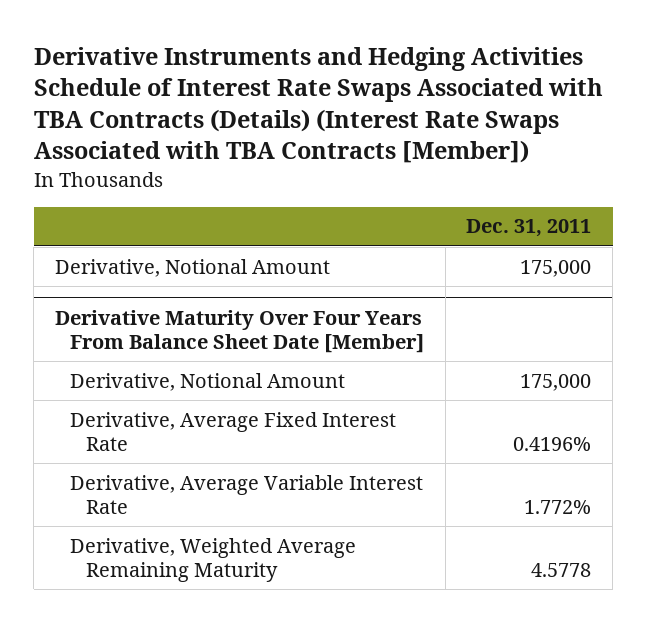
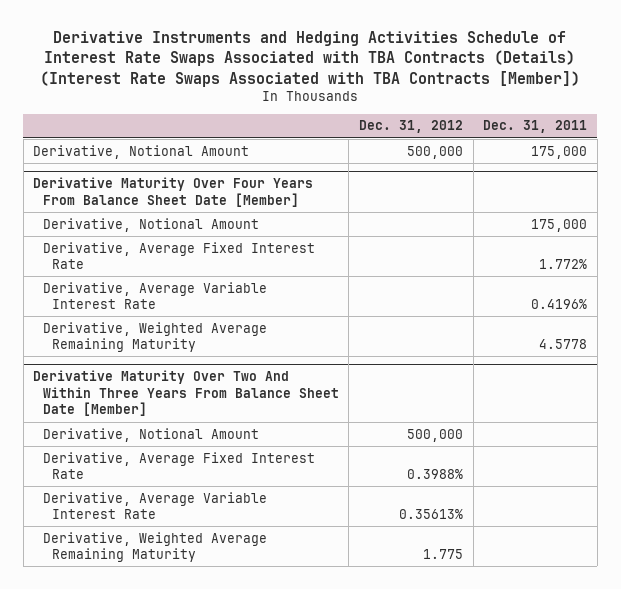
none -> [358,120,463,134] Dec. 31, 2012
[513,436,592,451] 0.4196% -> [539,259,588,270] 1.772%
[524,499,592,514] 1.772% -> [531,299,588,310] 0.4196%
none -> [33,369,339,417] Derivative Maturity Over Two And Within Three Years From Balance Sheet Date [Member]
none -> [42,427,259,442] Derivative, Notional Amount
none -> [42,451,315,480] Derivative, Average Fixed Interest Rate
none -> [42,491,267,520] Derivative, Average Variable Interest Rate
none -> [42,531,267,563] Derivative, Weighted Average Remaining Maturity

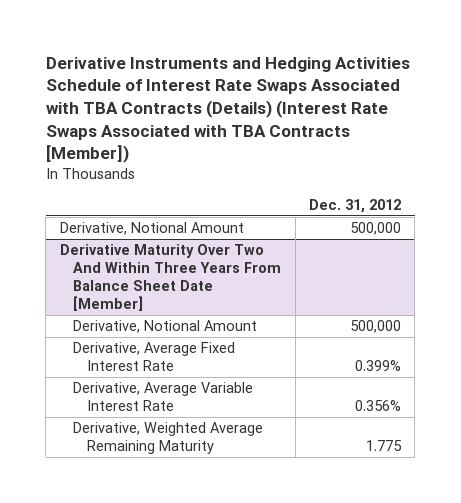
[483,120,588,134] Dec. 31, 2011 -> none
[33,176,314,207] Derivative Maturity Over Four Years From Balance Sheet Date [Member] -> none
[42,217,259,232] Derivative, Notional Amount -> none
[42,241,315,270] Derivative, Average Fixed Interest Rate -> none
[42,281,267,310] Derivative, Average Variable Interest Rate -> none
[42,321,267,353] Derivative, Weighted Average Remaining Maturity -> none
[406,469,463,480] 0.3988% -> [355,360,402,372] 0.399%
[398,509,463,520] 0.35613% -> [355,400,402,412] 0.356%

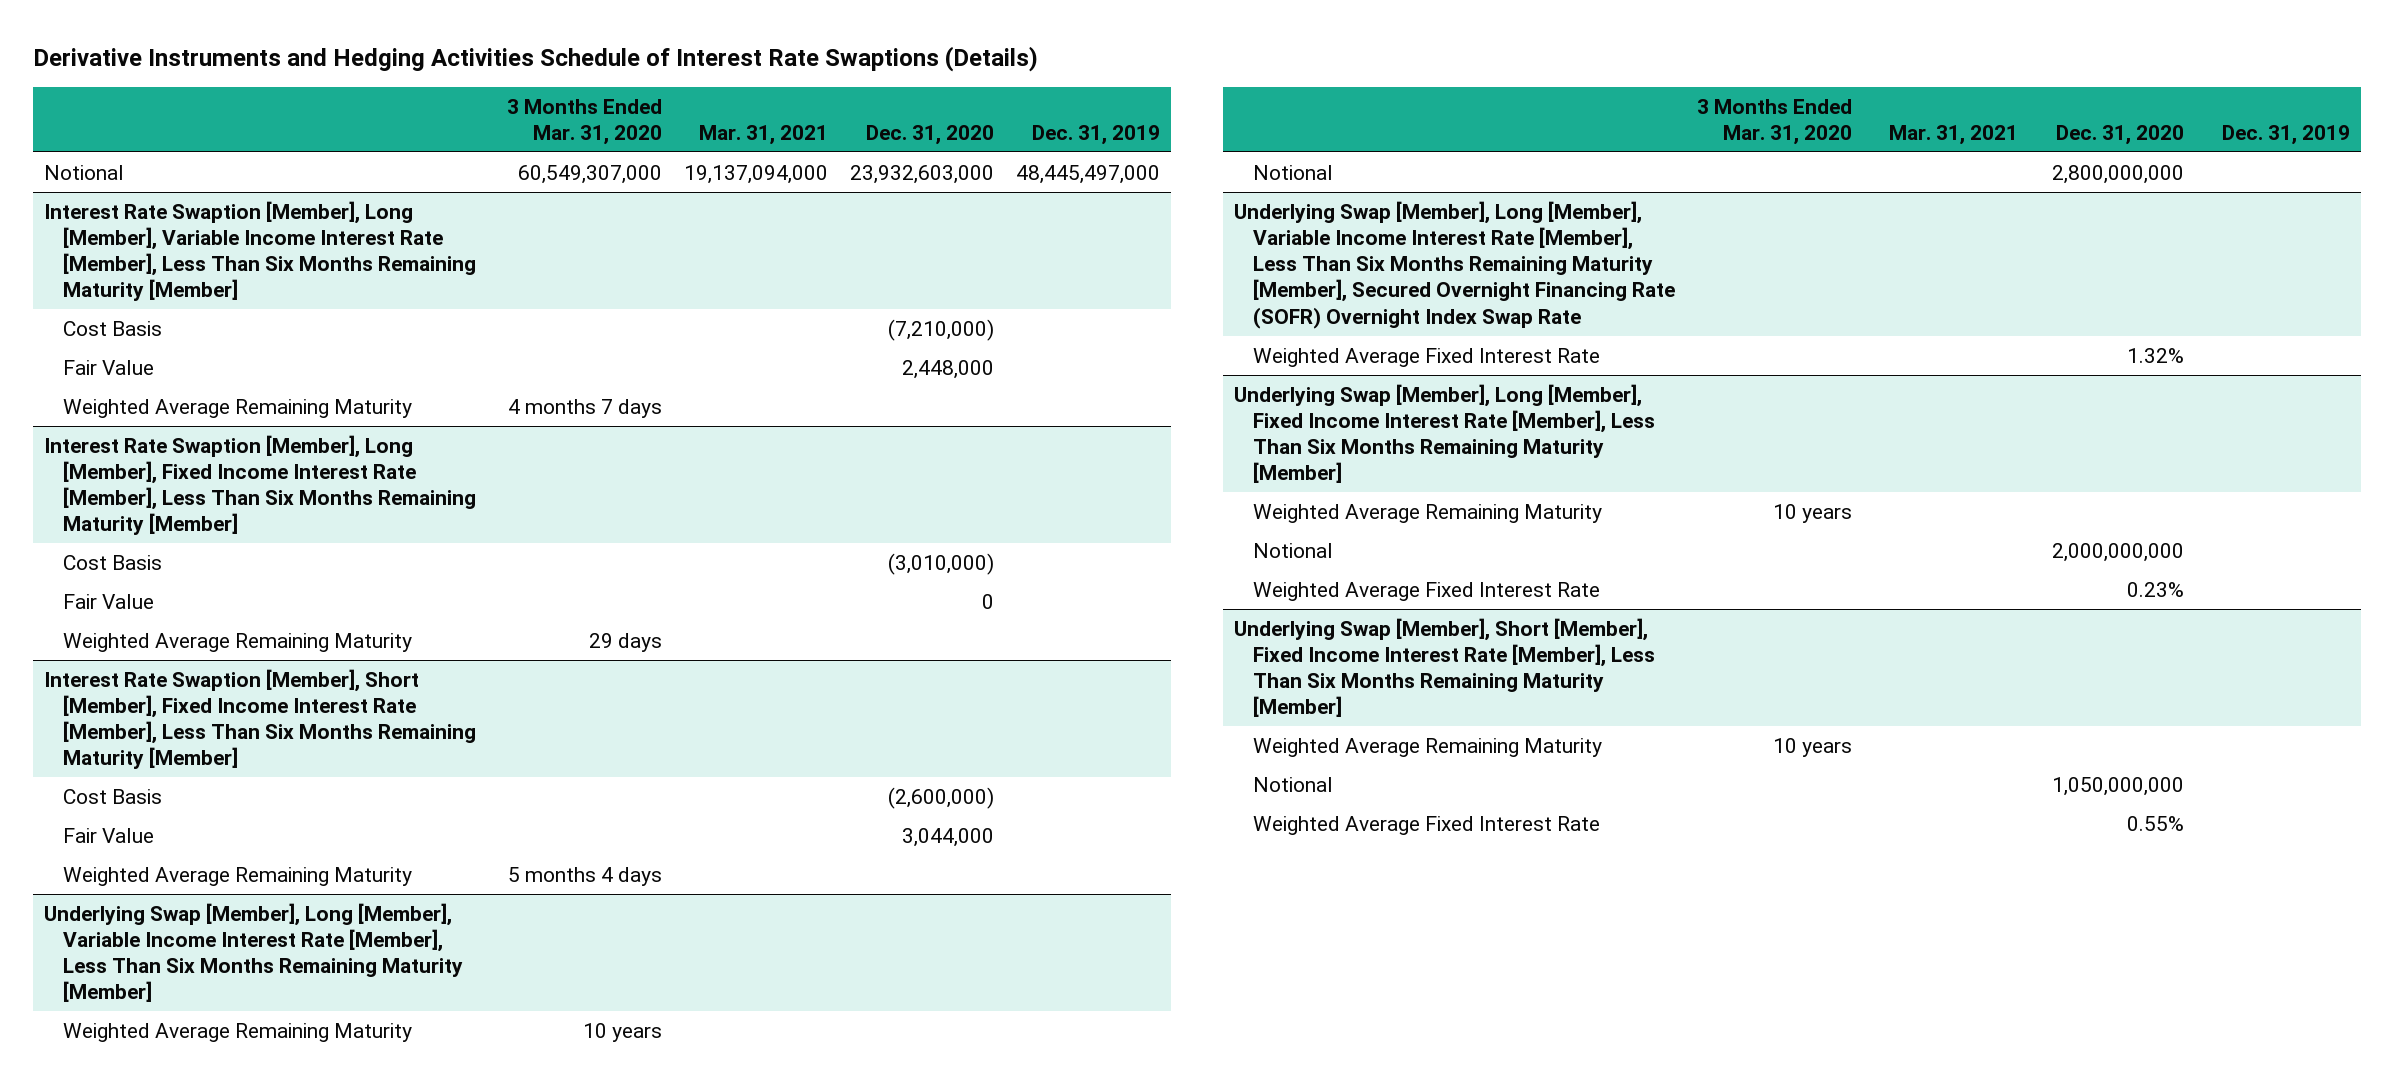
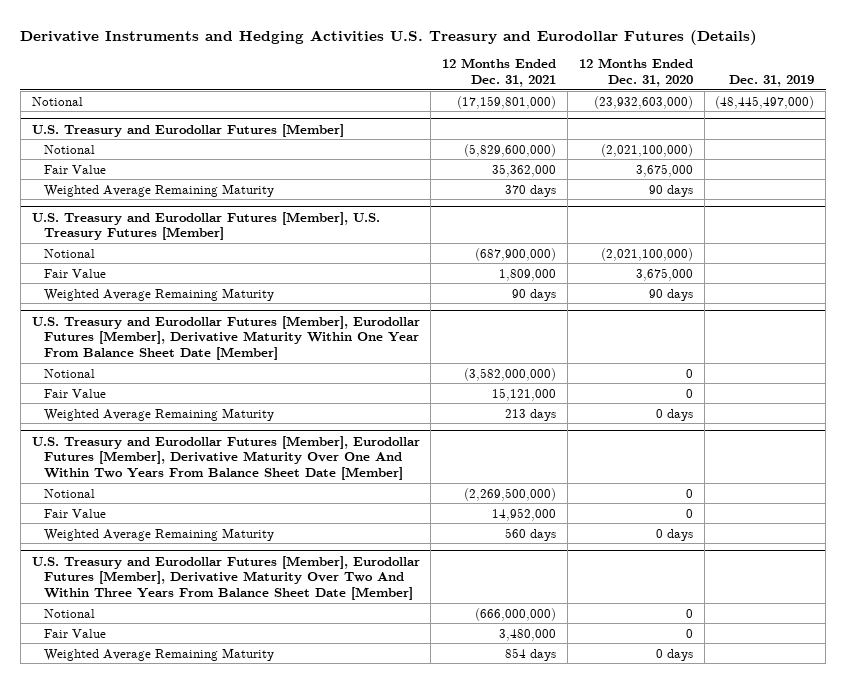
[33,46,1039,73] Derivative Instruments and Hedging Activities Schedule of Interest Rate Swaptions (Details) -> [20,29,758,45] Derivative Instruments and Hedging Activities U.S. Treasury and Eurodollar Futures (Details)
[507,98,663,146] 3 Months Ended Mar. 31, 2020 -> none
[699,125,829,146] Mar. 31, 2021 -> none
[865,125,994,146] Dec. 31, 2020 -> none
none -> [442,58,557,88] 12 Months Ended Dec. 31, 2021
none -> [578,58,693,88] 12 Months Ended Dec. 31, 2020
[44,200,477,302] Interest Rate Swaption [Member], Long [Member], Variable Income Interest Rate [Member], Less Than Six Months Remaining Maturity [Member] -> none
[63,320,163,336] Cost Basis -> none
[63,359,155,375] Fair Value -> none
[63,398,413,418] Weighted Average Remaining Maturity -> none
[44,434,477,536] Interest Rate Swaption [Member], Long [Member], Fixed Income Interest Rate [Member], Less Than Six Months Remaining Maturity [Member] -> none
[63,554,163,570] Cost Basis -> none
[63,593,155,609] Fair Value -> none
[63,632,413,652] Weighted Average Remaining Maturity -> none
[44,668,477,770] Interest Rate Swaption [Member], Short [Member], Fixed Income Interest Rate [Member], Less Than Six Months Remaining Maturity [Member] -> none
[63,788,163,804] Cost Basis -> none
[63,827,155,843] Fair Value -> none
[63,866,413,886] Weighted Average Remaining Maturity -> none
[44,902,464,1003] Underlying Swap [Member], Long [Member], Variable Income Interest Rate [Member], Less Than Six Months Remaining Maturity [Member] -> none
[63,1022,413,1042] Weighted Average Remaining Maturity -> none
[1253,164,1334,180] Notional -> none
[1234,200,1676,329] Underlying Swap [Member], Long [Member], Variable Income Interest Rate [Member], Less Than Six Months Remaining Maturity [Member], Secured Overnight Financing Rate (SOFR) Overnight Index Swap Rate -> none
[1253,347,1601,367] Weighted Average Fixed Interest Rate -> none
[1234,383,1656,484] Underlying Swap [Member], Long [Member], Fixed Income Interest Rate [Member], Less Than Six Months Remaining Maturity [Member] -> none
[1253,503,1603,523] Weighted Average Remaining Maturity -> none
[1253,542,1334,558] Notional -> none
[1253,581,1601,601] Weighted Average Fixed Interest Rate -> none
[1234,617,1656,718] Underlying Swap [Member], Short [Member], Fixed Income Interest Rate [Member], Less Than Six Months Remaining Maturity [Member] -> none
[1253,737,1603,757] Weighted Average Remaining Maturity -> none
[1253,776,1334,792] Notional -> none
[1253,815,1601,835] Weighted Average Fixed Interest Rate -> none
[1015,164,1160,184] 48,445,497,000 -> [715,95,815,109] (48,445,497,000)
none -> [31,123,344,137] U.S. Treasury and Eurodollar Futures [Member]
none -> [44,144,96,154] Notional
none -> [44,164,107,174] Fair Value
none -> [44,183,275,197] Weighted Average Remaining Maturity
none -> [31,211,380,241] U.S. Treasury and Eurodollar Futures [Member], U.S. Treasury Futures [Member]
none -> [44,248,96,258] Notional
none -> [44,268,107,278] Fair Value
none -> [44,287,275,301] Weighted Average Remaining Maturity
none -> [31,315,420,361] U.S. Treasury and Eurodollar Futures [Member], Eurodollar Futures [Member], Derivative Maturity Within One Year From Balance Sheet Date [Member]
none -> [44,368,96,378] Notional
none -> [44,388,107,398] Fair Value
none -> [44,407,275,421] Weighted Average Remaining Maturity
none -> [31,435,420,481] U.S. Treasury and Eurodollar Futures [Member], Eurodollar Futures [Member], Derivative Maturity Over One And Within Two Years From Balance Sheet Date [Member]
none -> [44,488,96,498] Notional
none -> [44,508,107,518] Fair Value
none -> [44,527,275,541] Weighted Average Remaining Maturity
none -> [31,555,420,601] U.S. Treasury and Eurodollar Futures [Member], Eurodollar Futures [Member], Derivative Maturity Over Two And Within Three Years From Balance Sheet Date [Member]
none -> [44,608,96,618] Notional
none -> [44,628,107,638] Fair Value
none -> [44,647,275,661] Weighted Average Remaining Maturity

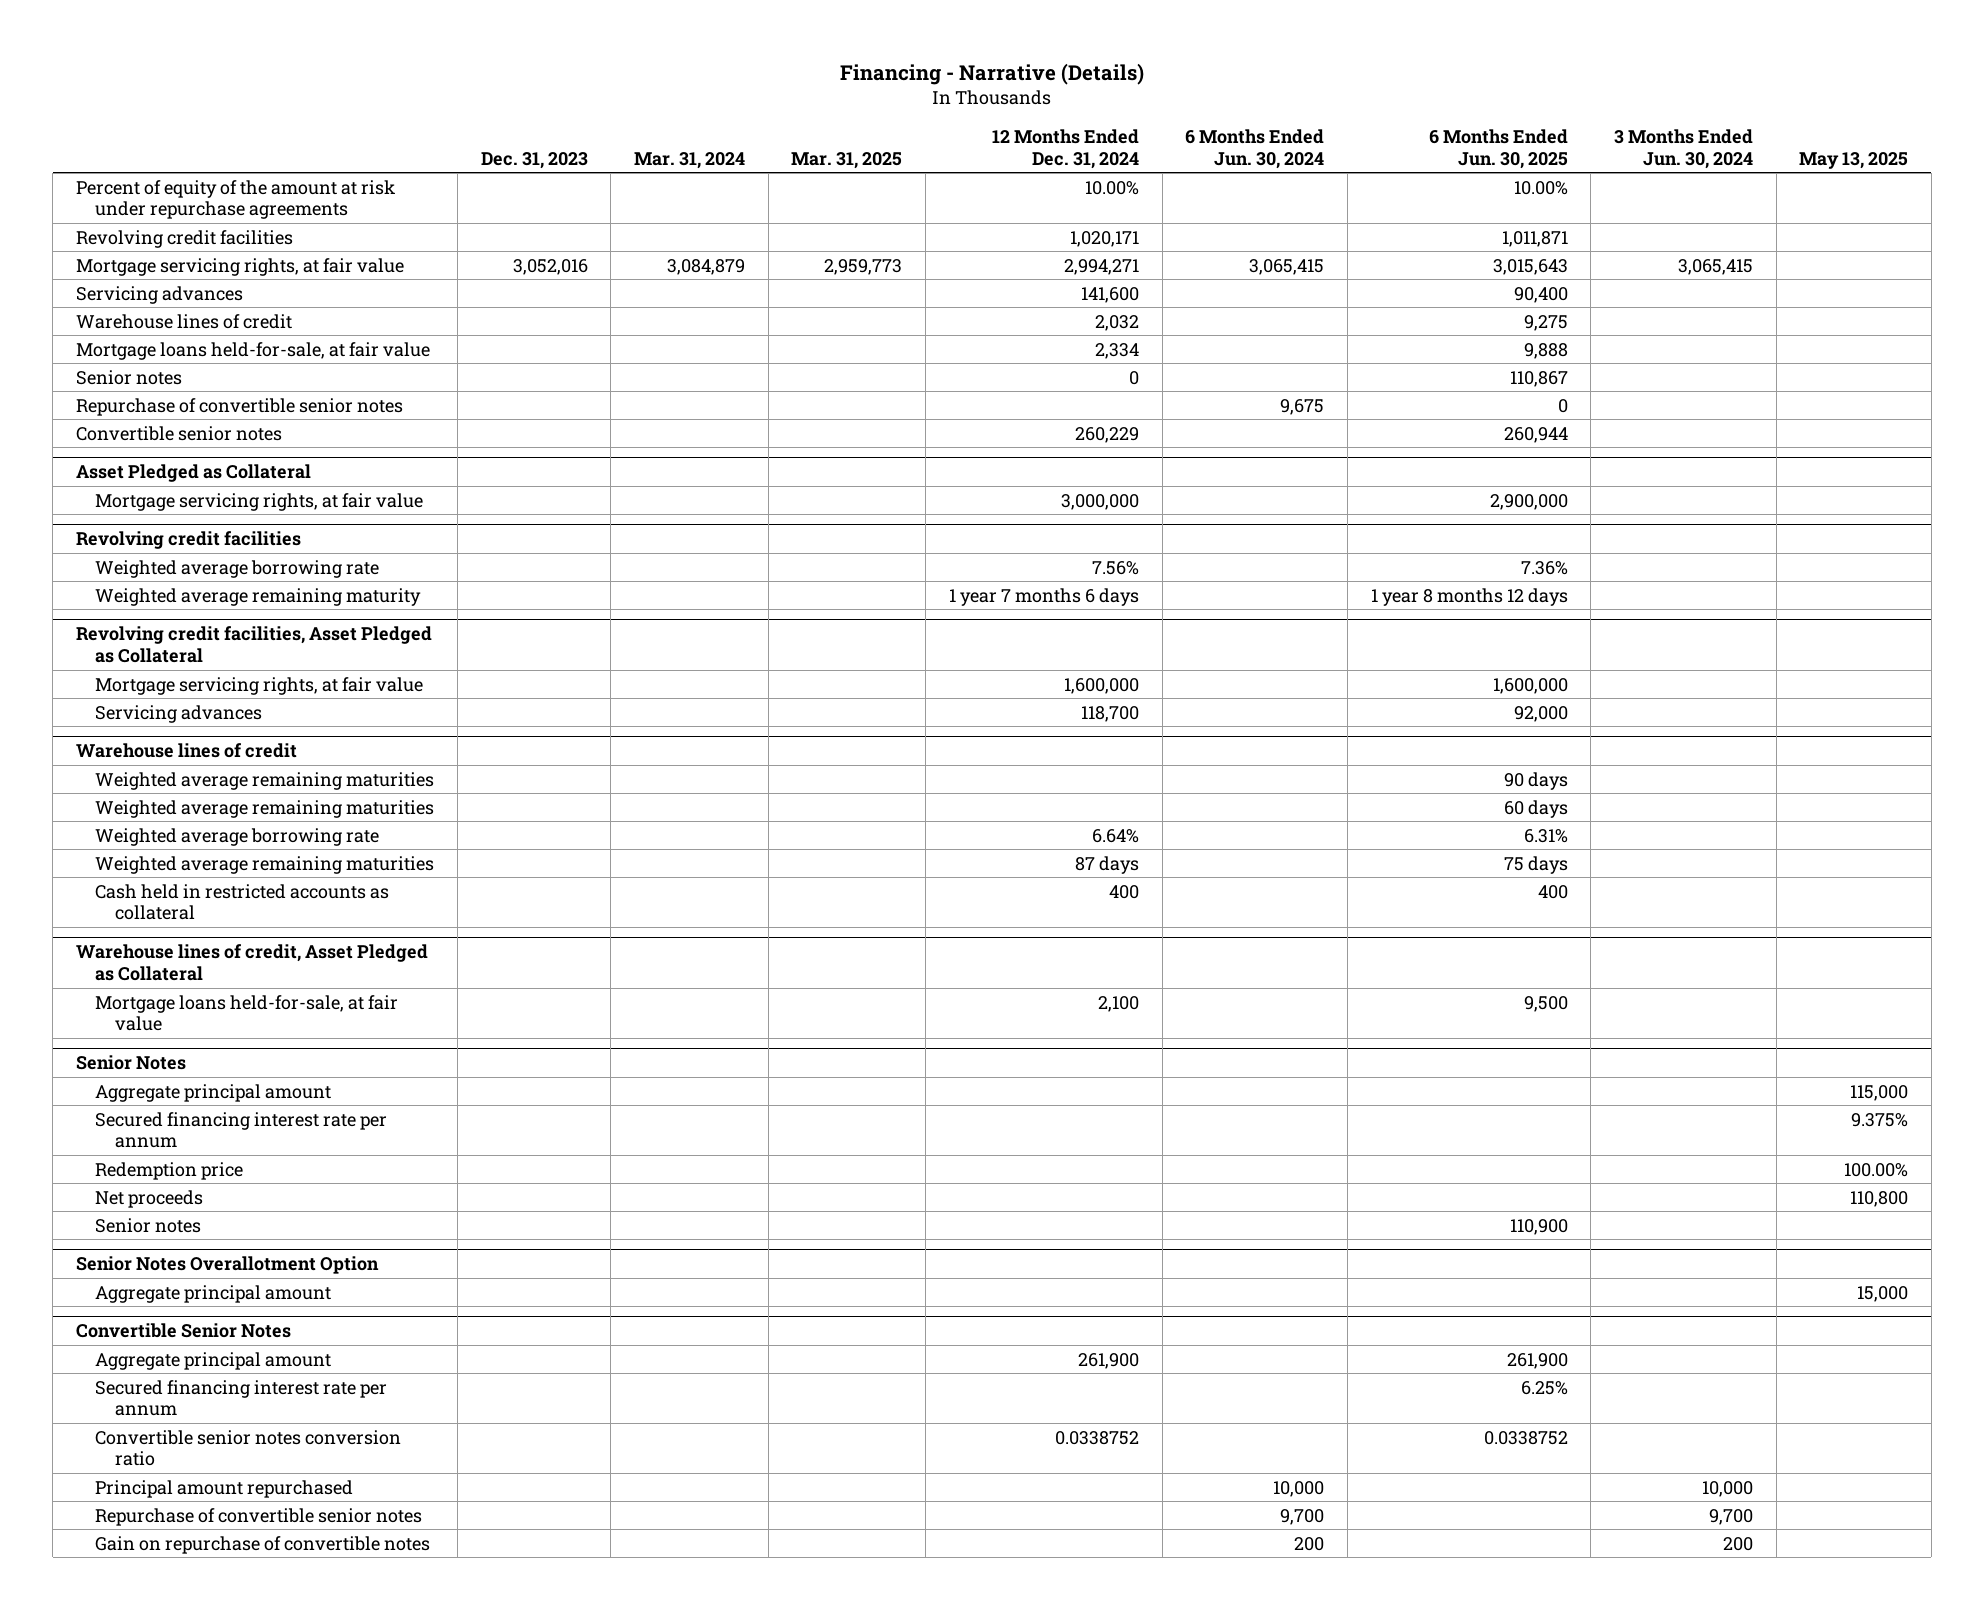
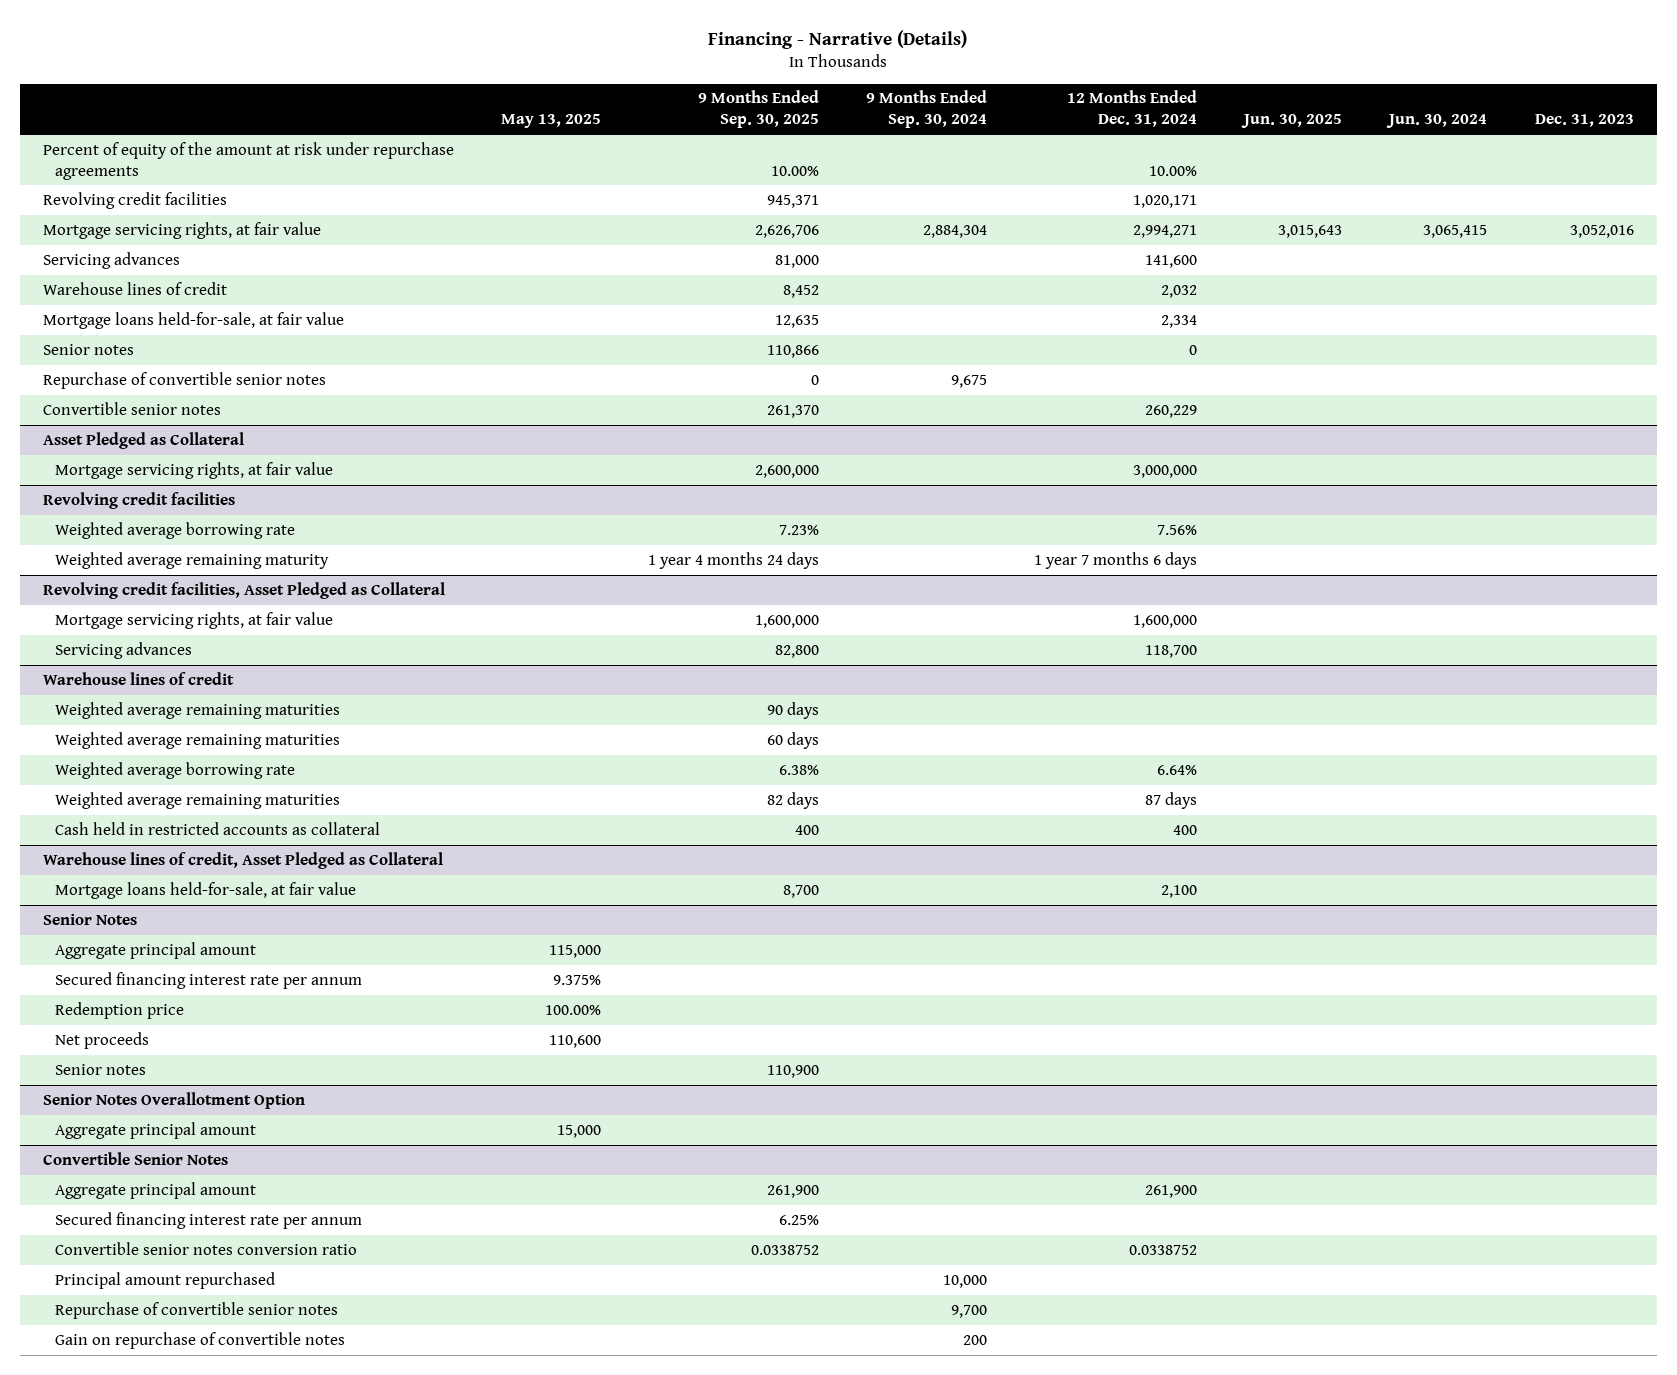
[634,151,746,169] Mar. 31, 2024 -> none
[791,151,903,169] Mar. 31, 2025 -> none
[1185,128,1325,169] 6 Months Ended Jun. 30, 2024 -> none
[1428,128,1568,169] 6 Months Ended Jun. 30, 2025 -> none
[1613,128,1753,169] 3 Months Ended Jun. 30, 2024 -> none
none -> [698,90,820,129] 9 Months Ended Sep. 30, 2025
none -> [866,90,988,129] 9 Months Ended Sep. 30, 2024
none -> [1241,114,1343,129] Jun. 30, 2025
none -> [1386,114,1488,129] Jun. 30, 2024
[1850,1190,1909,1207] 110,800 -> [549,1034,602,1048] 110,600

